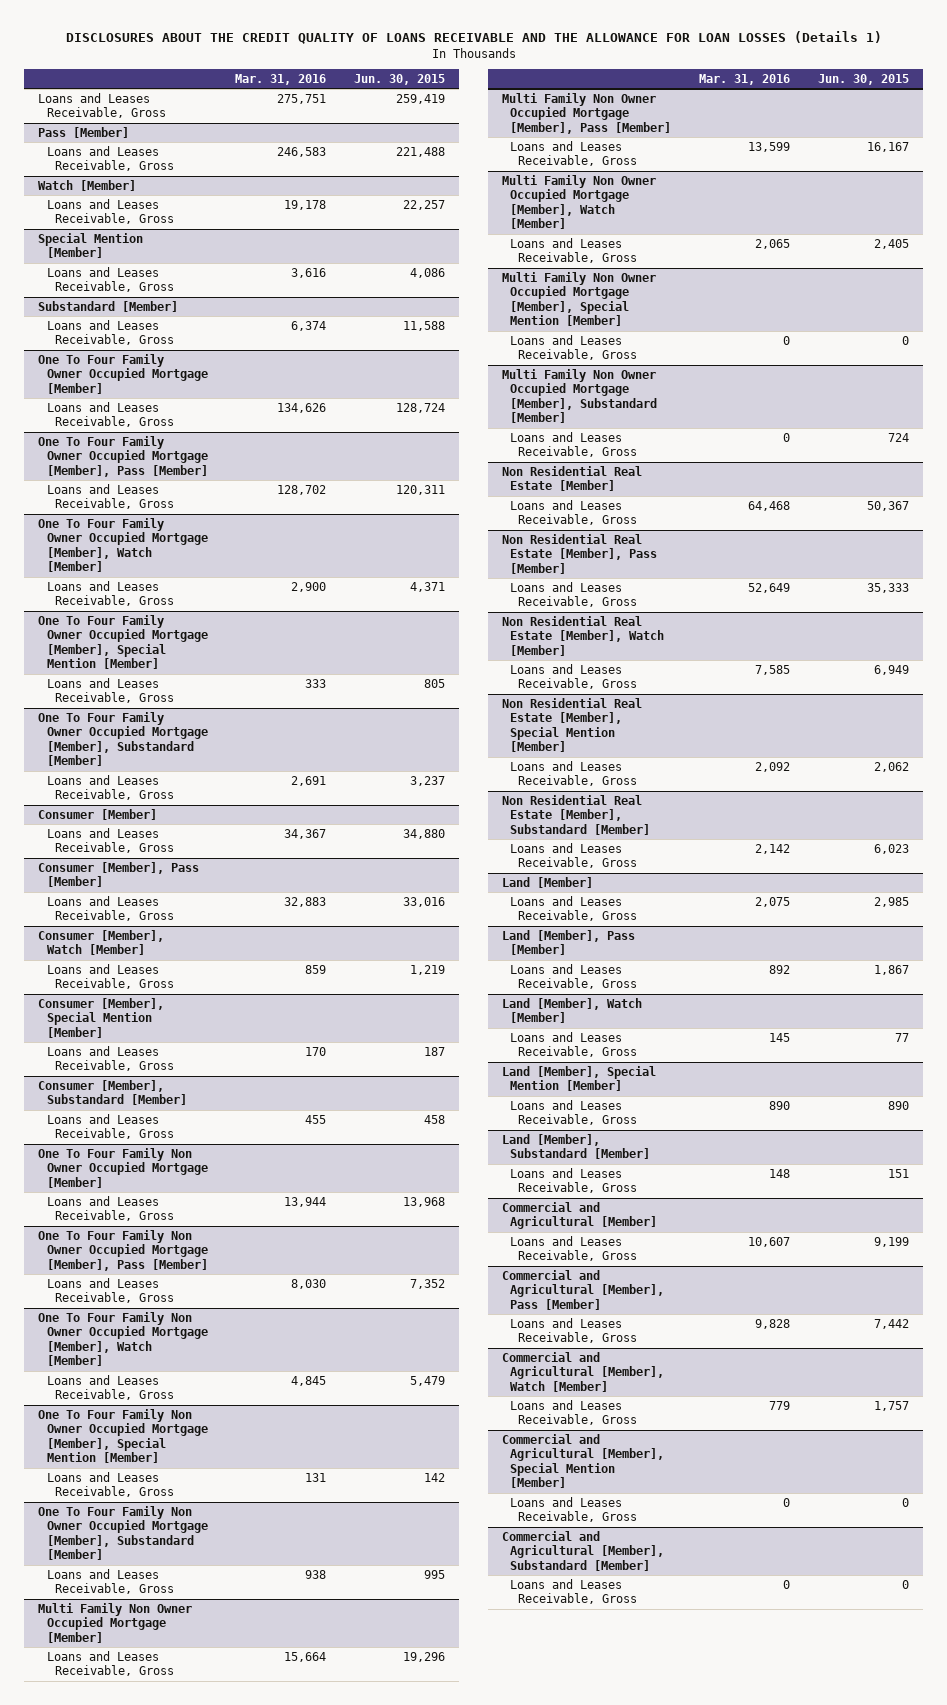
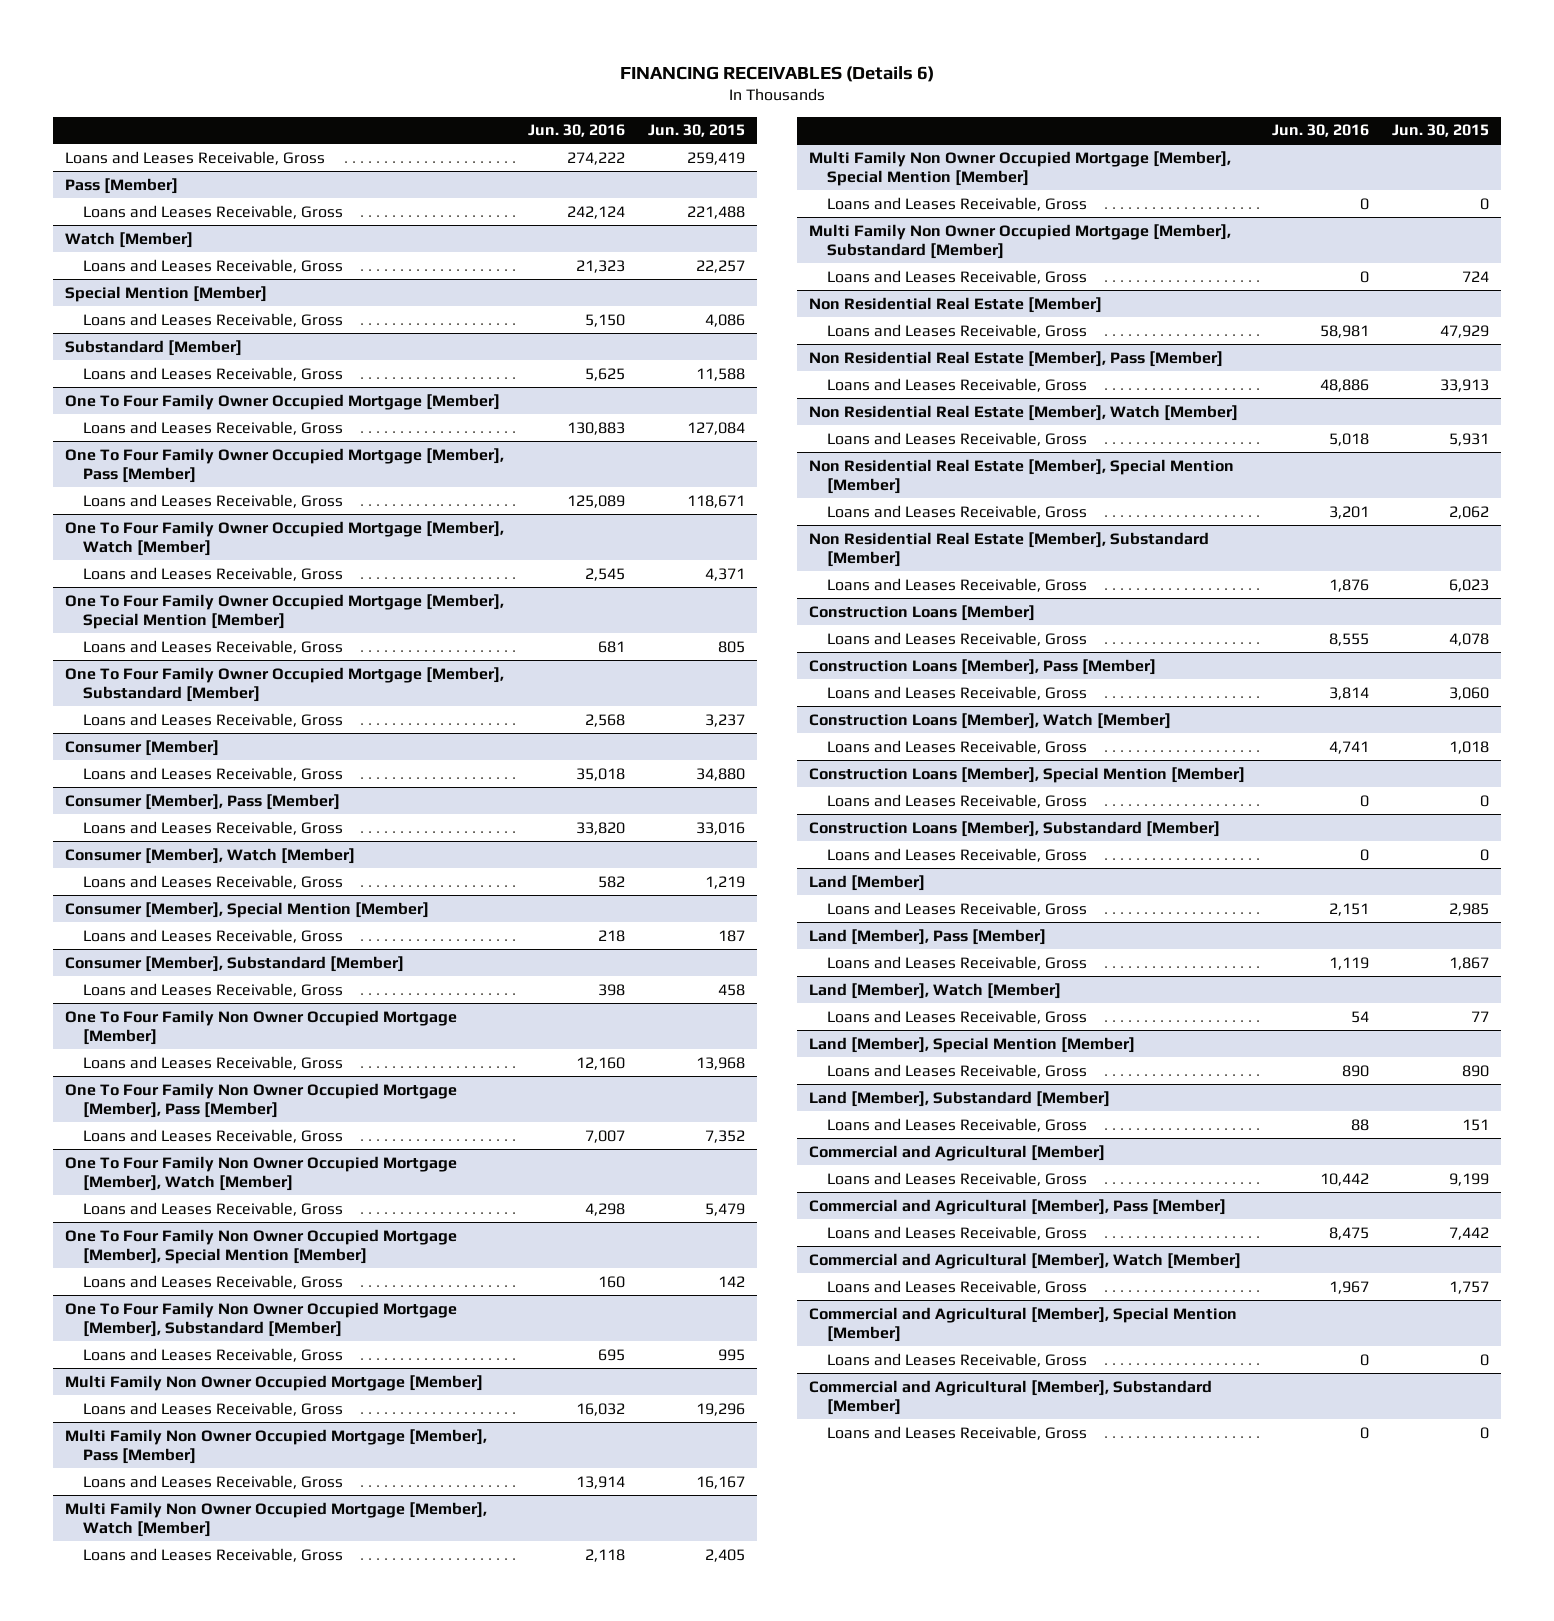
[65,31,882,45] DISCLOSURES ABOUT THE CREDIT QUALITY OF LOANS RECEIVABLE AND THE ALLOWANCE FOR LOAN LOSSES (Details 1) -> [620,65,935,82] FINANCING RECEIVABLES (Details 6)
[235,73,327,85] Mar. 31, 2016 -> none
none -> [527,124,625,138] Jun. 30, 2016
[396,402,446,413] 128,724 -> [687,421,746,435] 127,084
[396,484,446,495] 120,311 -> [687,494,746,508] 118,671
[866,500,909,511] 50,367 -> [1440,324,1490,338] 47,929
[866,582,909,593] 35,333 -> [1440,378,1490,392] 33,913
[873,664,909,675] 6,949 -> [1449,432,1490,446] 5,931
none -> [809,604,1036,621] Construction Loans [Member]
none -> [826,631,1087,646] Loans and Leases Receivable, Gross
none -> [809,658,1157,675] Construction Loans [Member], Pass [Member]
none -> [826,685,1087,700] Loans and Leases Receivable, Gross
none -> [809,712,1172,729] Construction Loans [Member], Watch [Member]
none -> [826,739,1087,754] Loans and Leases Receivable, Gross
none -> [809,766,1246,783] Construction Loans [Member], Special Mention [Member]
none -> [826,793,1087,808] Loans and Leases Receivable, Gross
none -> [809,820,1221,837] Construction Loans [Member], Substandard [Member]
none -> [826,847,1087,862] Loans and Leases Receivable, Gross

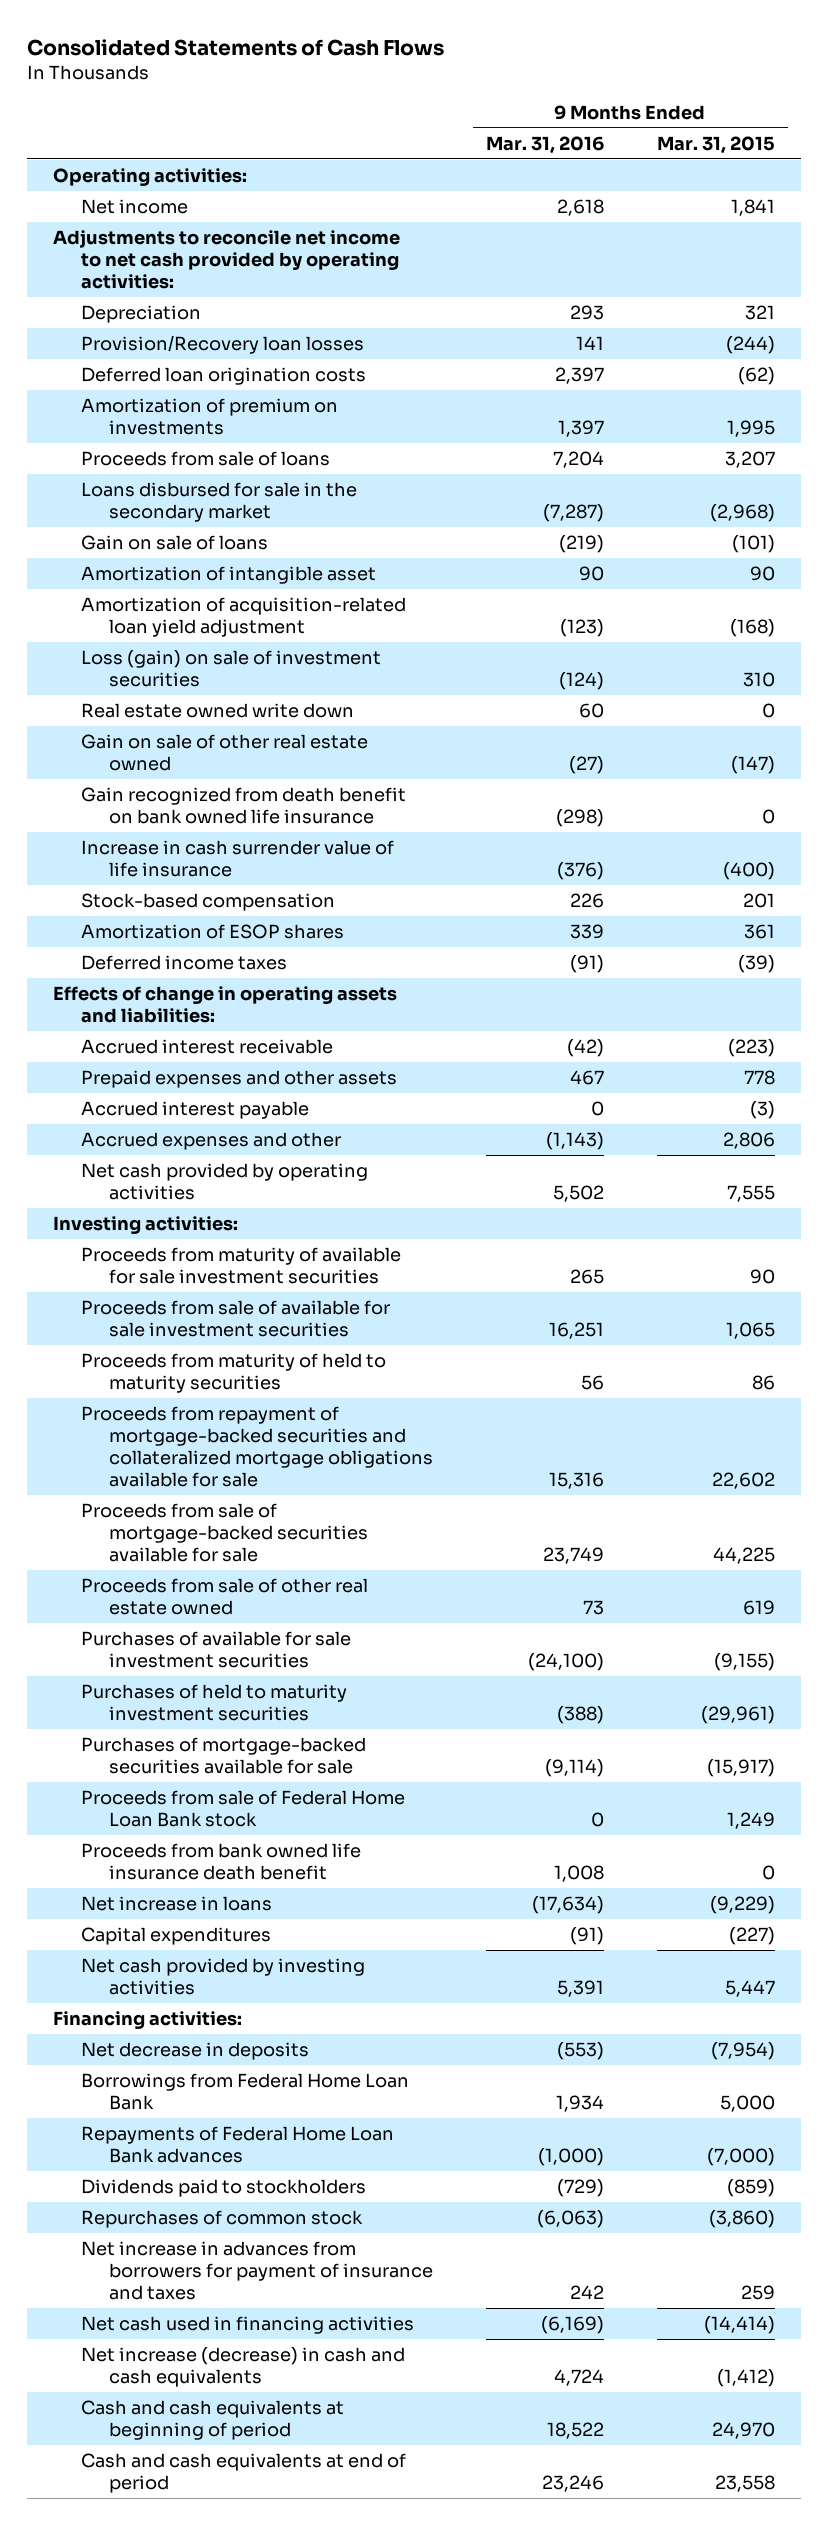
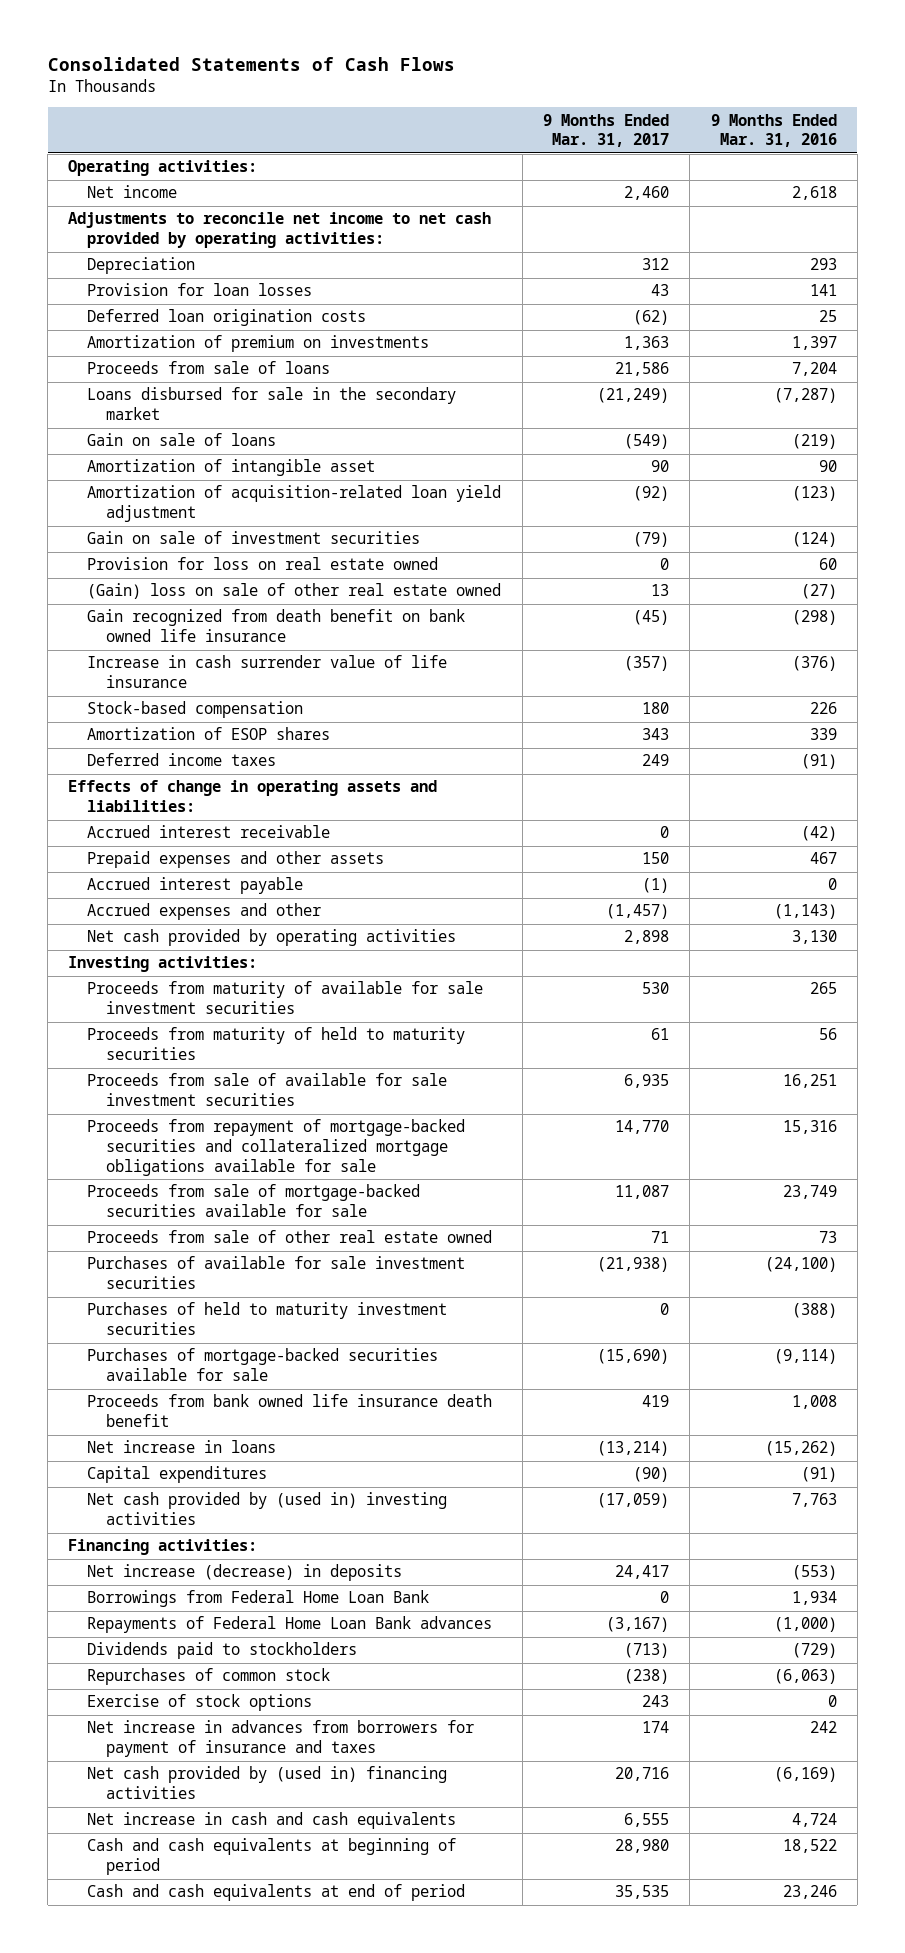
[656,135,775,154] Mar. 31, 2015 -> none
none -> [543,113,670,148] 9 Months Ended Mar. 31, 2017
[81,335,365,355] Provision/Recovery loan losses -> [87,283,313,297] Provision for loan losses
[554,367,604,385] 2,397 -> [818,310,837,323] 25
[81,703,355,719] Real estate owned write down -> none
[81,650,382,688] Loss (gain) on sale of investment securities -> [87,531,421,545] Gain on sale of investment securities
none -> [87,557,439,571] Provision for loss on real estate owned
[81,734,369,772] Gain on sale of other real estate owned -> [87,583,502,600] (Gain) loss on sale of other real estate owned
[552,1185,604,1203] 5,502 -> [791,930,837,945] 3,130
[81,1300,391,1338] Proceeds from sale of available for sale investment securities -> [87,1073,448,1107] Proceeds from sale of available for sale investment securities
[81,1790,406,1828] Proceeds from sale of Federal Home Loan Bank stock -> none
[531,1896,604,1915] (17,634) -> [764,1441,837,1457] (15,262)
[81,1958,366,1996] Net cash provided by investing activities -> [87,1492,448,1526] Net cash provided by (used in) investing activities
[556,1980,604,1998] 5,391 -> [791,1493,837,1508] 7,763
[81,2042,310,2061] Net decrease in deposits -> [87,1564,403,1582] Net increase (decrease) in deposits
none -> [87,1694,313,1712] Exercise of stock options
[81,2316,415,2335] Net cash used in financing activities -> [87,1766,448,1800] Net cash provided by (used in) financing activities
[81,2347,406,2388] Net increase (decrease) in cash and cash equivalents -> [87,1812,457,1830] Net increase in cash and cash equivalents

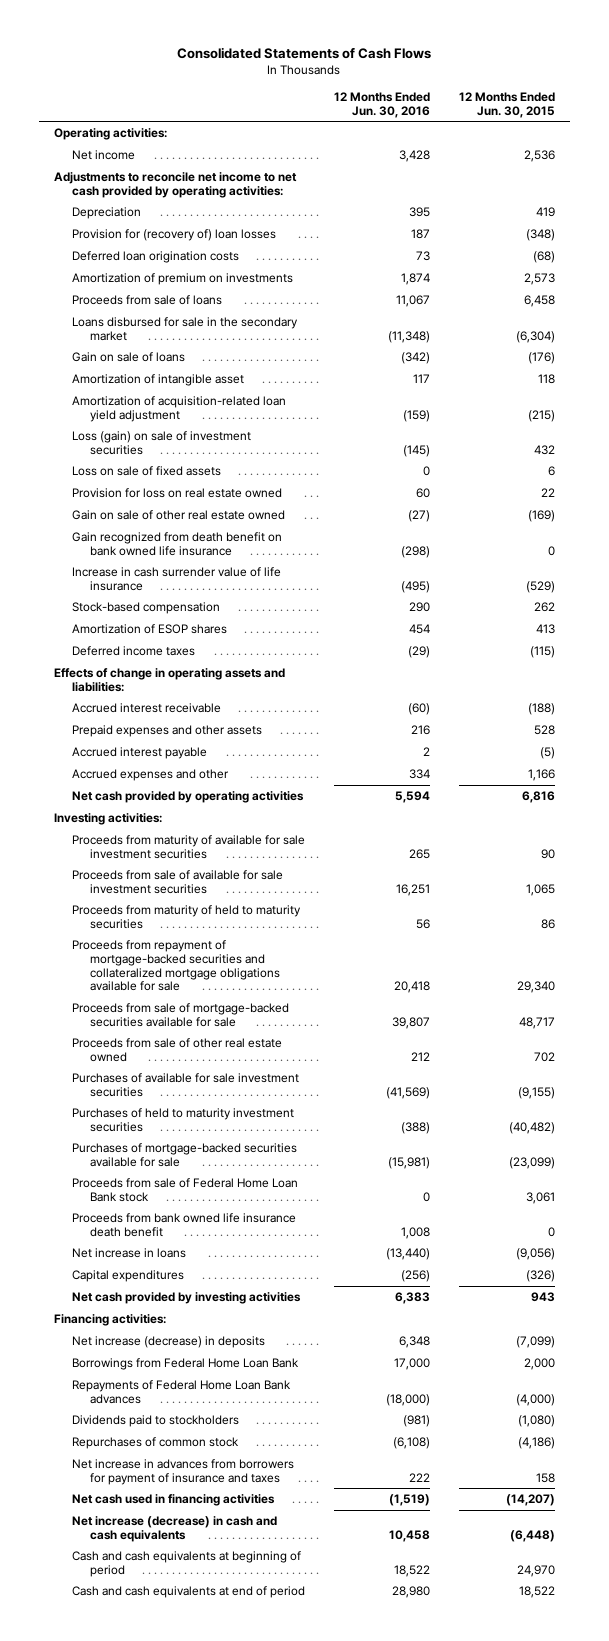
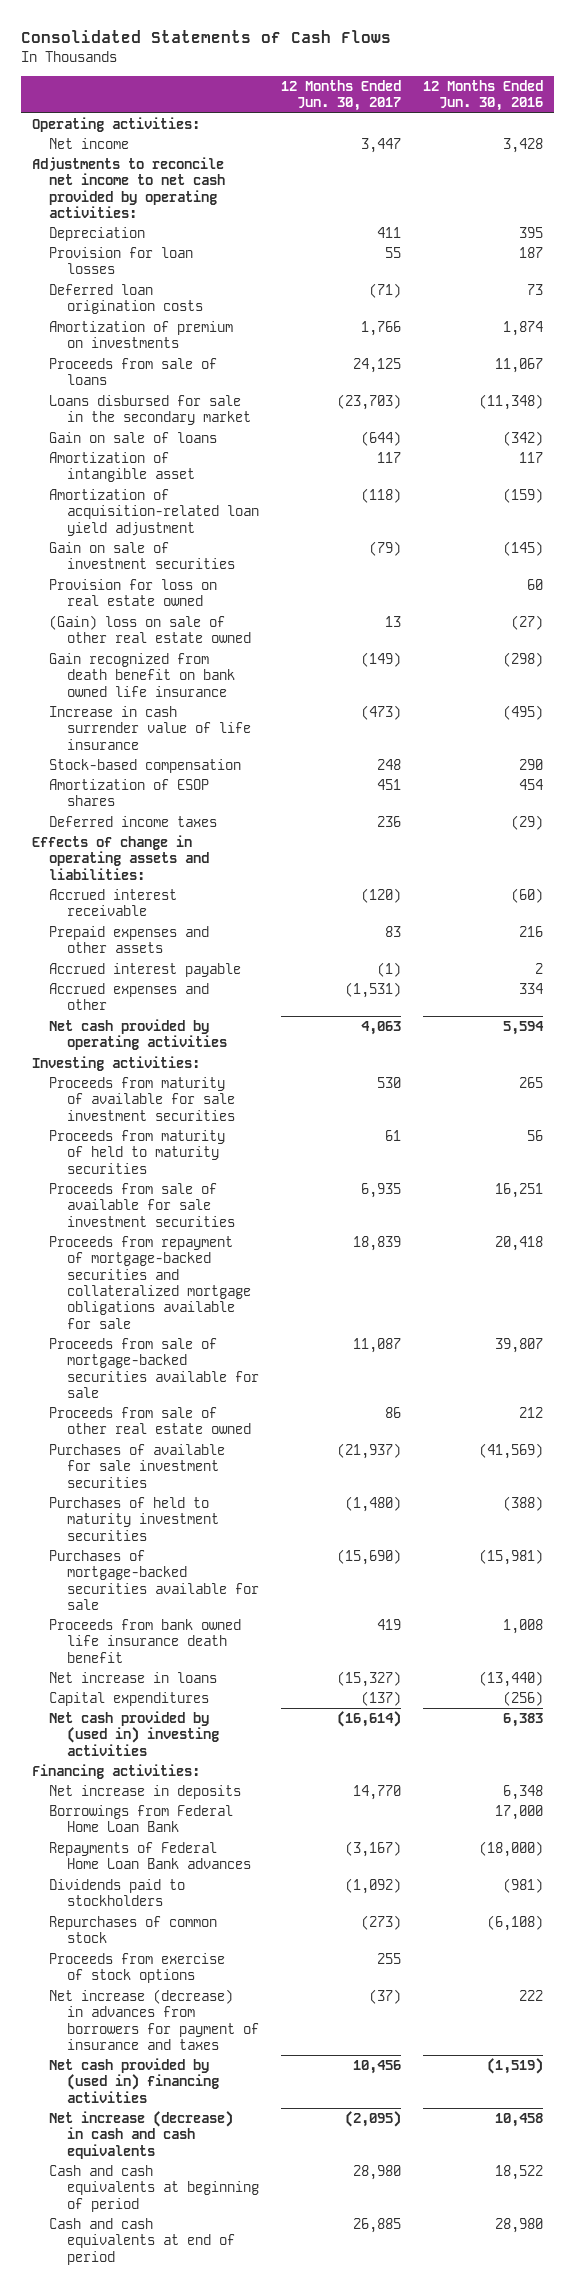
[458,91,555,118] 12 Months Ended Jun. 30, 2015 -> none
none -> [280,79,401,112] 12 Months Ended Jun. 30, 2017
[71,229,276,242] Provision for (recovery of) loan losses -> [49,247,194,275] Provision for loan losses
[71,466,221,477] Loss on sale of fixed assets -> none
[71,431,251,455] Loss (gain) on sale of investment securities -> [49,542,235,570] Gain on sale of investment securities
[71,510,285,521] Gain on sale of other real estate owned -> [49,615,251,644] (Gain) loss on sale of other real estate owned
[71,870,283,894] Proceeds from sale of available for sale investment securities -> [49,1183,235,1227] Proceeds from sale of available for sale investment securities
[71,1178,298,1202] Proceeds from sale of Federal Home Loan Bank stock -> none
[71,1292,301,1305] Net cash provided by investing activities -> [49,1711,219,1756] Net cash provided by (used in) investing activities
[71,1336,265,1349] Net increase (decrease) in deposits -> [49,1785,242,1800] Net increase in deposits
none -> [49,1953,226,1984] Proceeds from exercise of stock options
[71,1459,294,1485] Net increase in advances from borrowers for payment of insurance and taxes -> [49,1989,259,2050] Net increase (decrease) in advances from borrowers for payment of insurance and taxes
[71,1494,275,1507] Net cash used in financing activities -> [49,2058,219,2103] Net cash provided by (used in) financing activities

